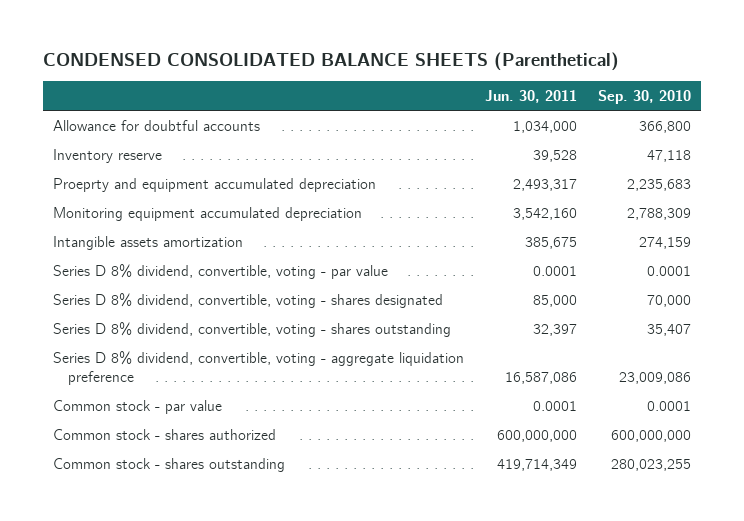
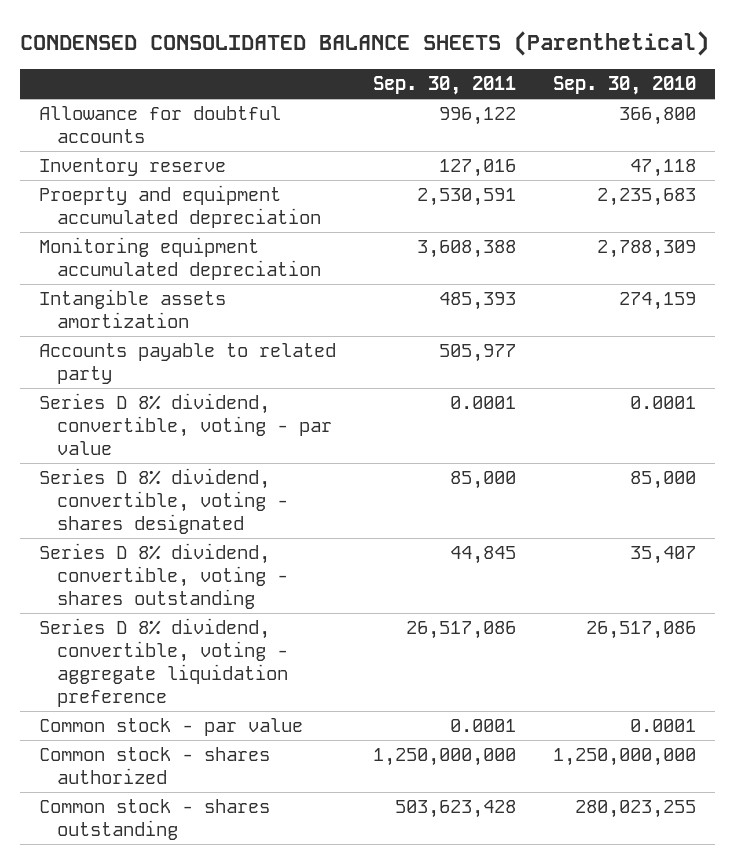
[484,90,577,104] Jun. 30, 2011 -> none
none -> [373,76,517,96] Sep. 30, 2011
none -> [38,343,336,385] Accounts payable to related party
[646,294,691,307] 70,000 -> [630,471,697,490] 85,000
[618,372,691,385] 23,009,086 -> [586,621,697,640] 26,517,086
[610,429,691,442] 600,000,000 -> [553,748,697,767] 1,250,000,000

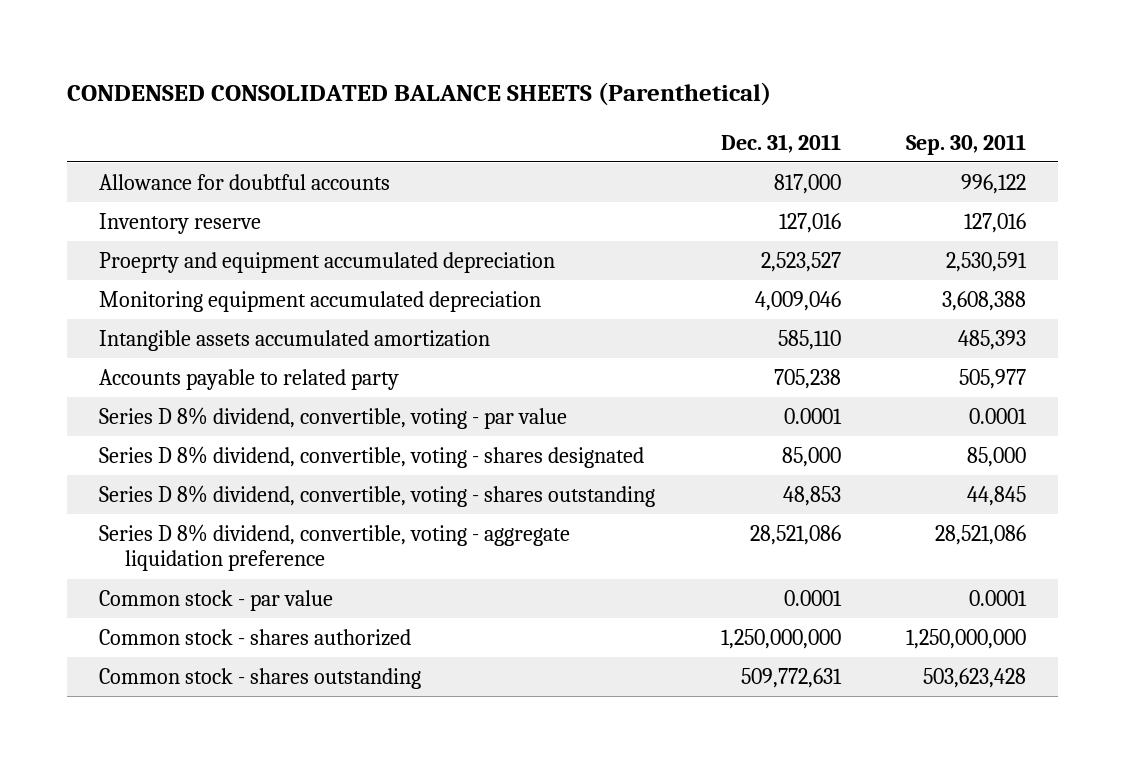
[553,76,697,96] Sep. 30, 2010 -> none
none -> [720,133,841,153] Dec. 31, 2011
[38,289,226,329] Intangible assets amortization -> [99,330,491,352] Intangible assets accumulated amortization
[406,621,517,640] 26,517,086 -> [934,525,1026,546] 28,521,086

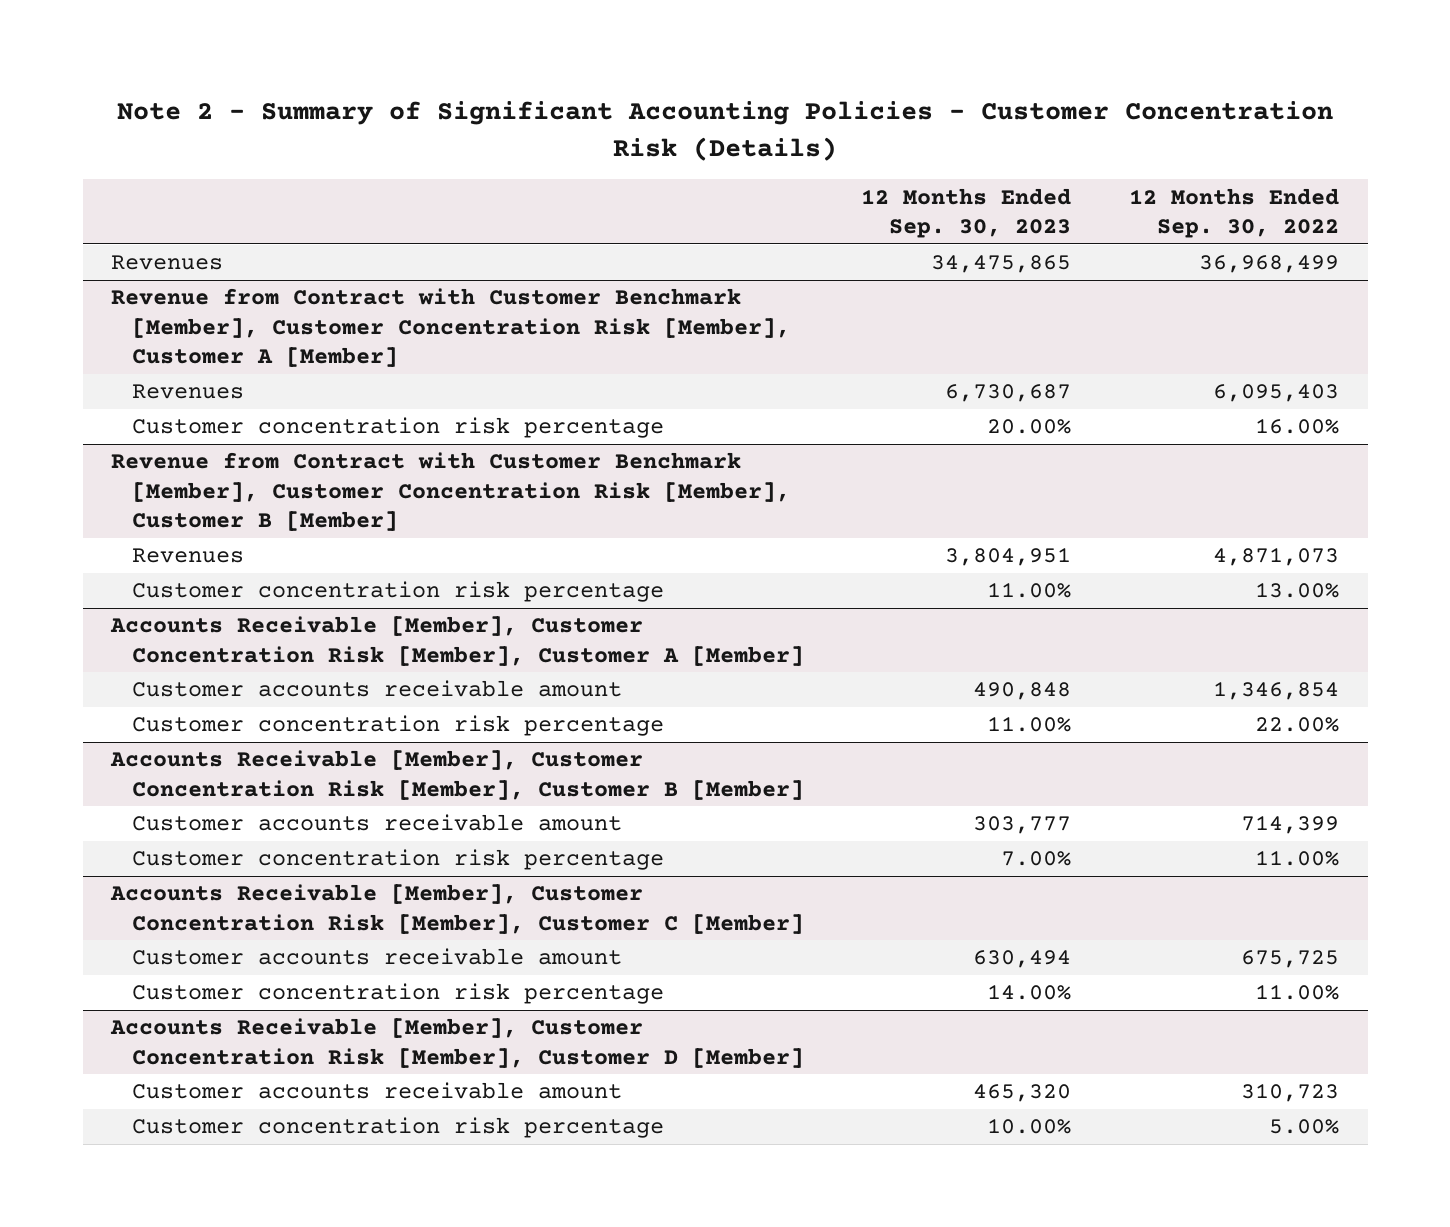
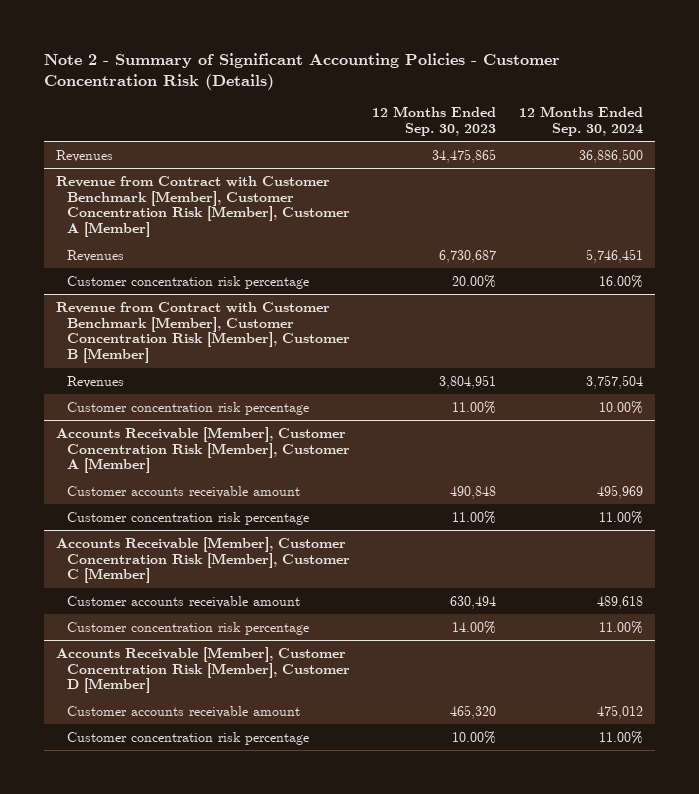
[1128,187,1339,239] 12 Months Ended Sep. 30, 2022 -> none
none -> [519,105,644,136] 12 Months Ended Sep. 30, 2024
[110,750,804,800] Accounts Receivable [Member], Customer Concentration Risk [Member], Customer B [Member] -> none
[131,814,622,832] Customer accounts receivable amount -> none
[131,849,664,871] Customer concentration risk percentage -> none

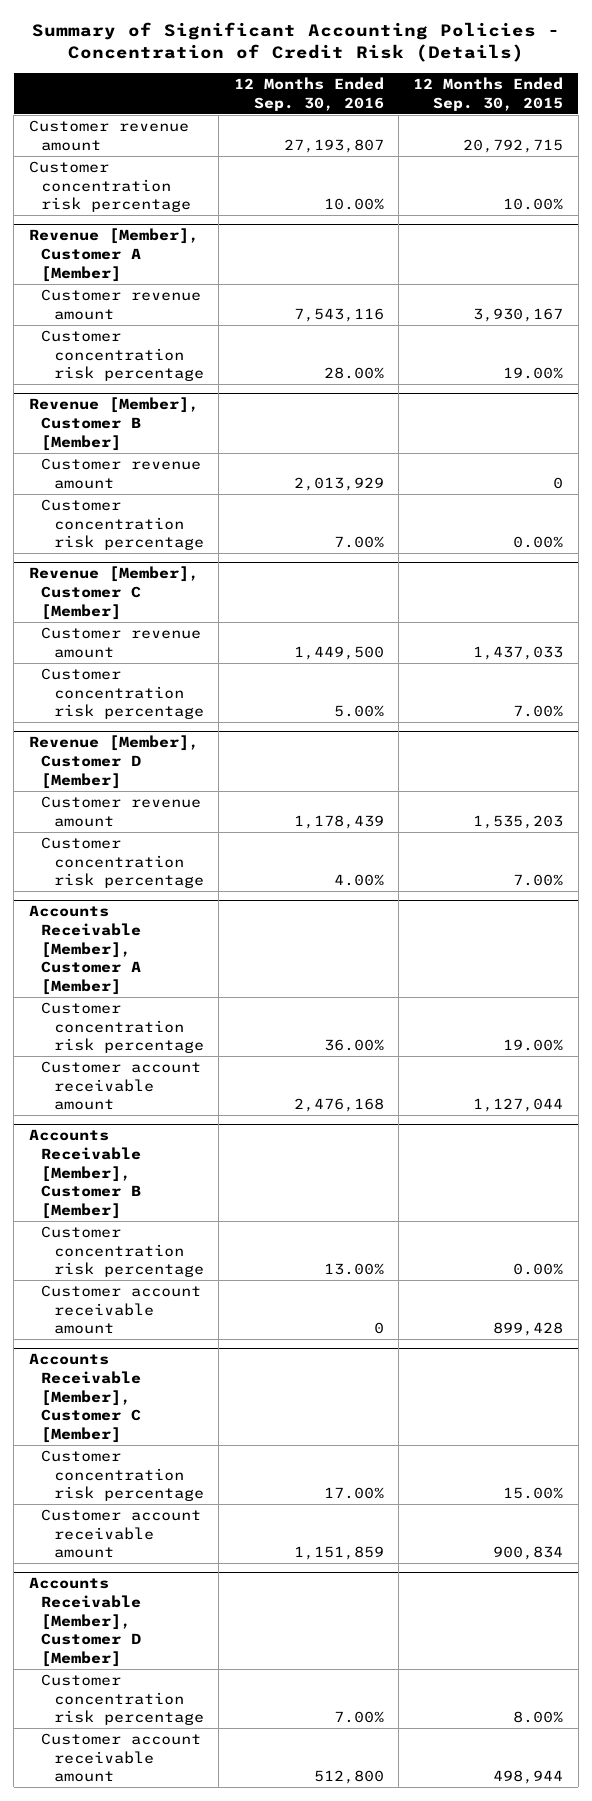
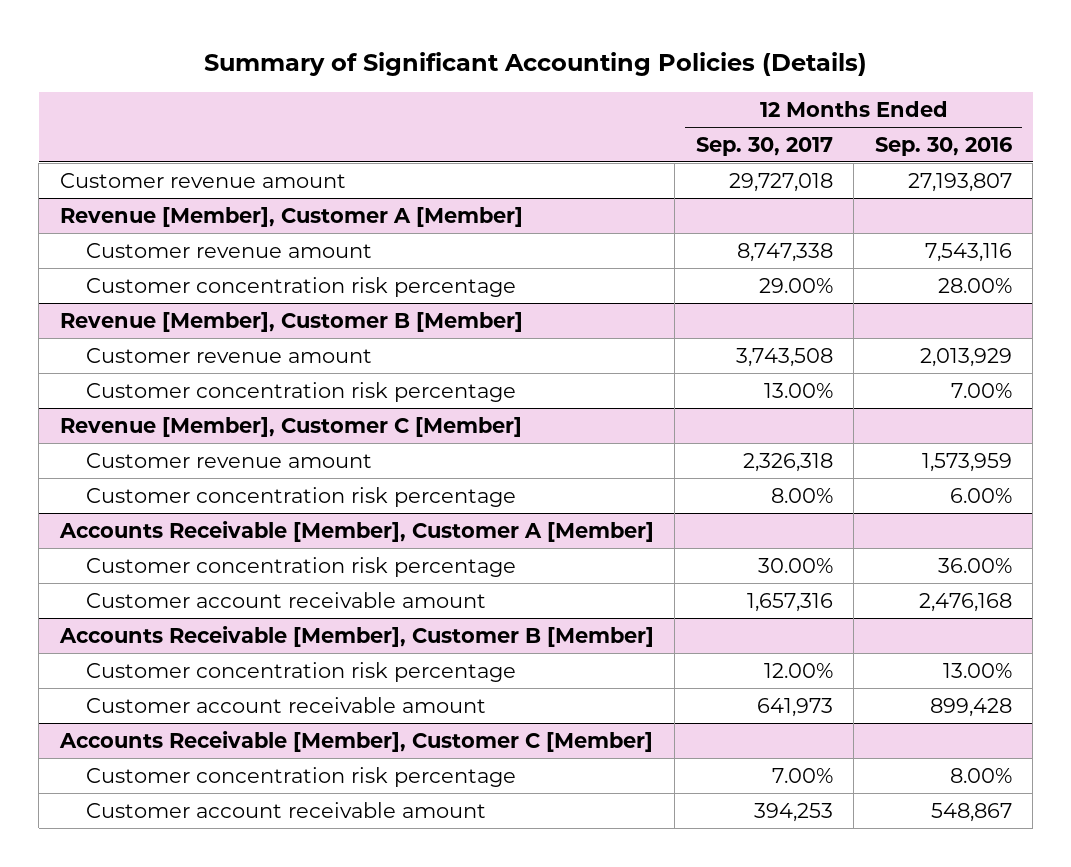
[31,22,560,63] Summary of Significant Accounting Policies - Concentration of Credit Risk (Details) -> [203,52,867,77] Summary of Significant Accounting Policies (Details)
[413,76,564,111] 12 Months Ended Sep. 30, 2015 -> none
none -> [695,136,833,156] Sep. 30, 2017
[28,161,192,213] Customer concentration risk percentage -> none
[28,735,199,789] Revenue [Member], Customer D [Member] -> none
[41,796,202,827] Customer revenue amount -> none
[41,837,204,889] Customer concentration risk percentage -> none
[293,645,384,660] 1,449,500 -> [921,452,1012,472] 1,573,959
[333,705,384,718] 5.00% -> [949,487,1012,503] 6.00%
[373,1322,384,1335] 0 -> [929,697,1012,717] 899,428
[28,1577,142,1667] Accounts Receivable [Member], Customer D [Member] -> none
[41,1674,204,1726] Customer concentration risk percentage -> none
[41,1733,202,1783] Customer account receivable amount -> none
[323,1487,384,1500] 17.00% -> [949,767,1012,783] 8.00%
[293,1546,384,1561] 1,151,859 -> [930,802,1012,822] 548,867

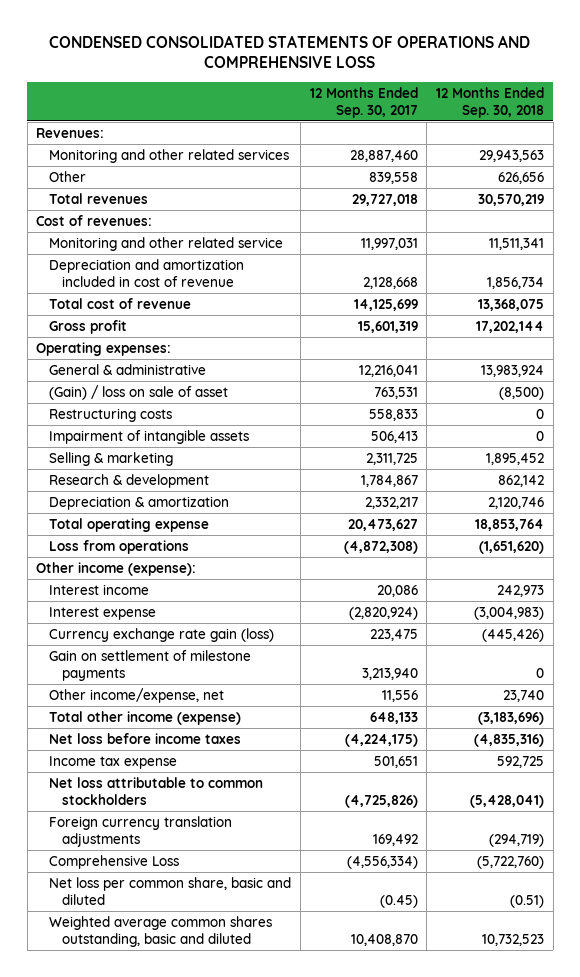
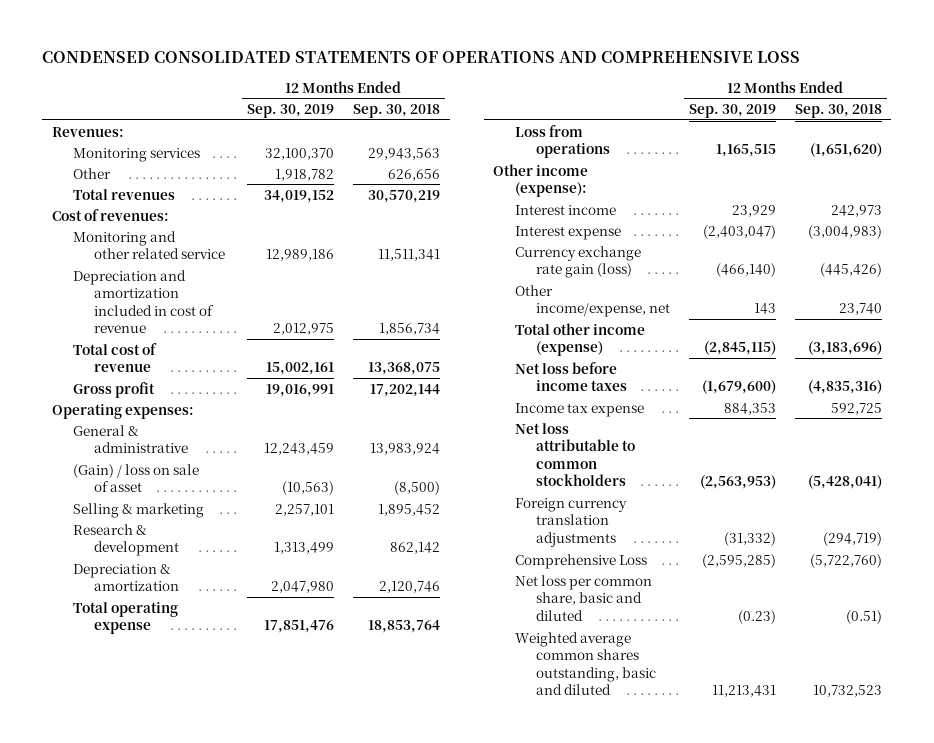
[309,86,418,118] 12 Months Ended Sep. 30, 2017 -> none
none -> [246,104,334,119] Sep. 30, 2019
[49,148,290,163] Monitoring and other related services -> [72,147,200,162] Monitoring services
[49,407,173,422] Restructuring costs -> none
[49,429,250,444] Impairment of intangible assets -> none
[49,649,252,681] Gain on settlement of milestone payments -> none

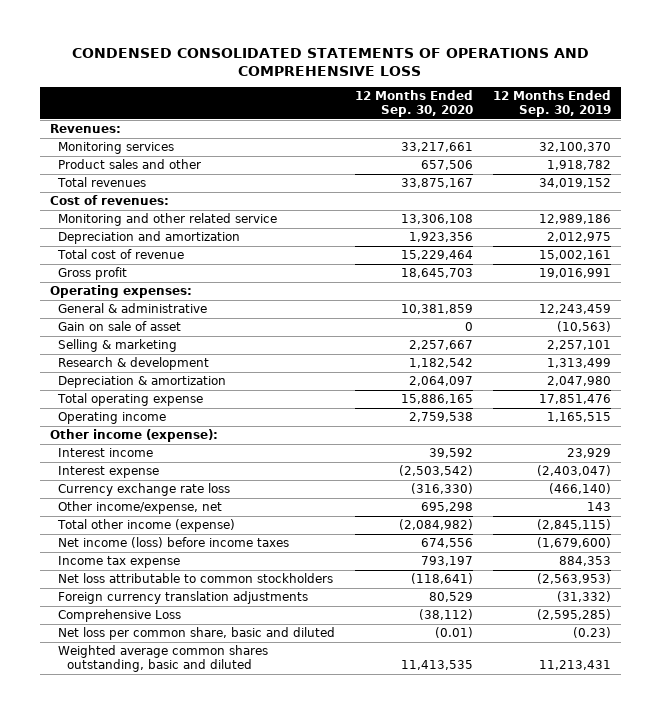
[353,104,441,119] Sep. 30, 2018 -> none
none -> [355,90,474,118] 12 Months Ended Sep. 30, 2020
[72,167,111,179] Other -> [58,159,202,170] Product sales and other
[72,269,214,334] Depreciation and amortization included in cost of revenue -> [58,231,241,245] Depreciation and amortization
[72,463,199,493] (Gain) / loss on sale of asset -> [58,321,182,332] Gain on sale of asset
[514,124,610,159] Loss from operations -> [58,412,167,425] Operating income
[514,245,641,279] Currency exchange rate gain (loss) -> [58,483,231,497] Currency exchange rate loss
[514,361,627,392] Net loss before income taxes -> [58,537,290,549] Net income (loss) before income taxes

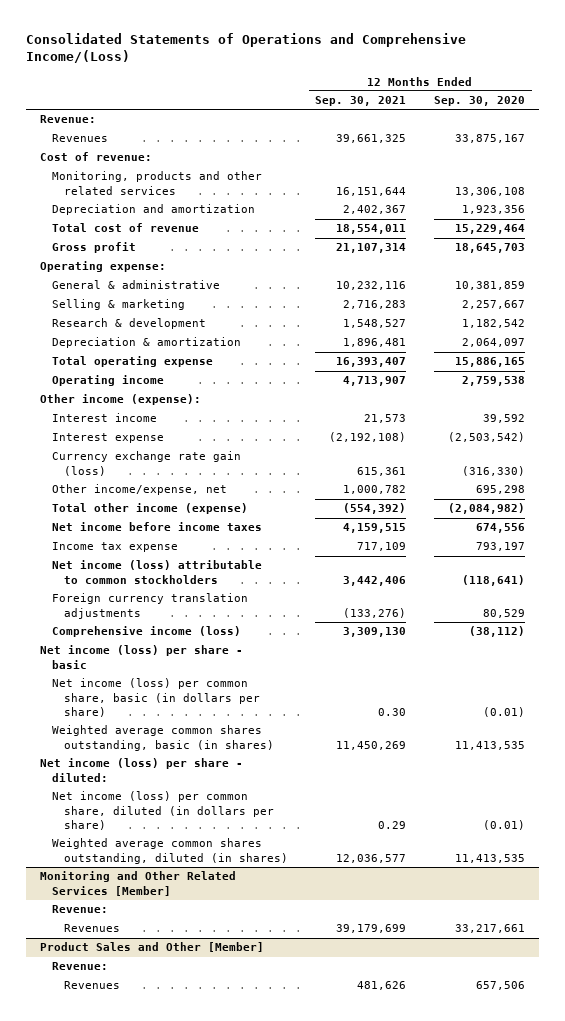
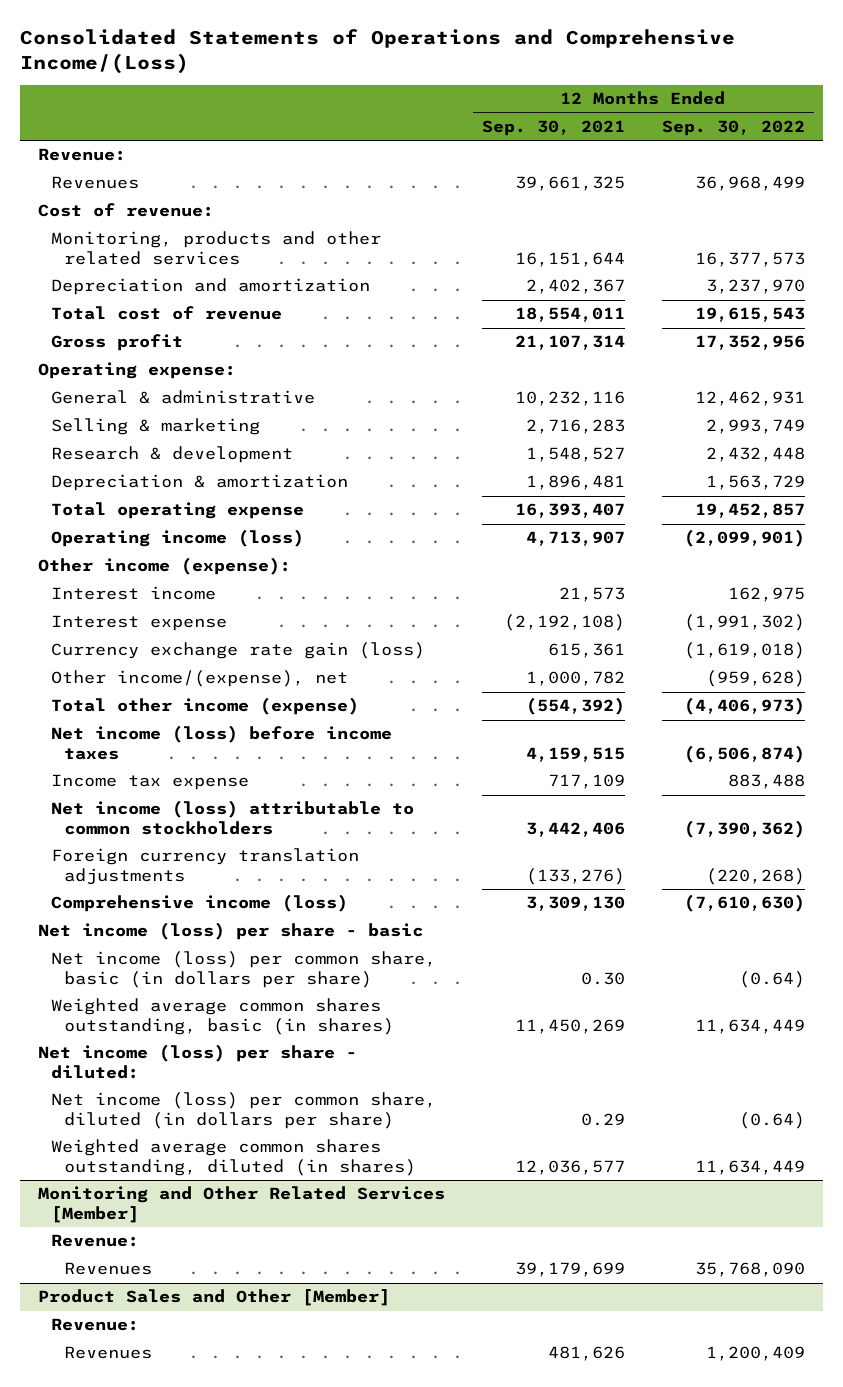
[434,96,526,107] Sep. 30, 2020 -> none
none -> [661,119,805,136] Sep. 30, 2022
[51,375,164,387] Operating income -> [51,529,305,548] Operating income (loss)
[51,484,227,496] Other income/expense, net -> [51,670,349,688] Other income/(expense), net
[51,522,262,532] Net income before income taxes -> [51,725,393,760] Net income (loss) before income taxes

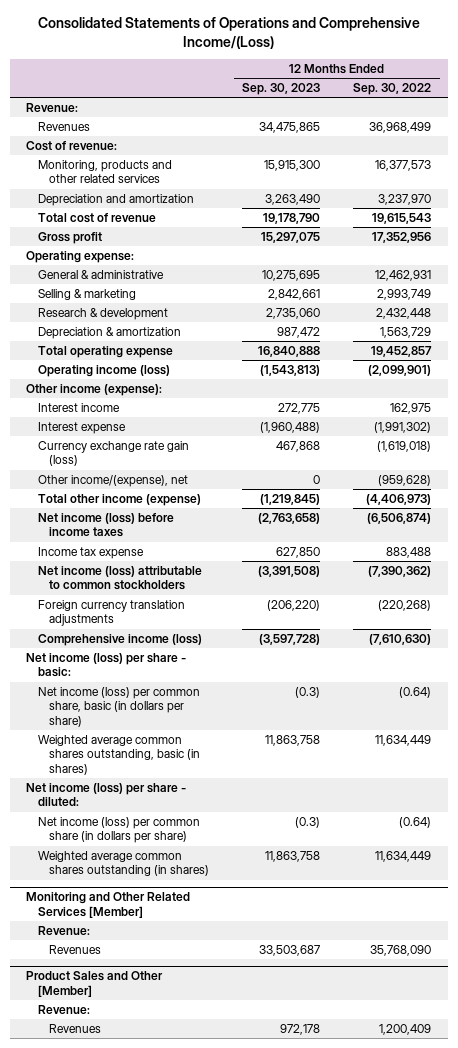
[481,119,625,136] Sep. 30, 2021 -> none
none -> [242,83,321,96] Sep. 30, 2023
[37,922,423,941] Net income (loss) per share - basic -> [26,652,187,678] Net income (loss) per share - basic:
[51,1092,437,1129] Net income (loss) per common share, diluted (in dollars per share) -> [37,816,200,844] Net income (loss) per common share (in dollars per share)
[51,1139,417,1176] Weighted average common shares outstanding, diluted (in shares) -> [37,850,209,877] Weighted average common shares outstanding (in shares)

